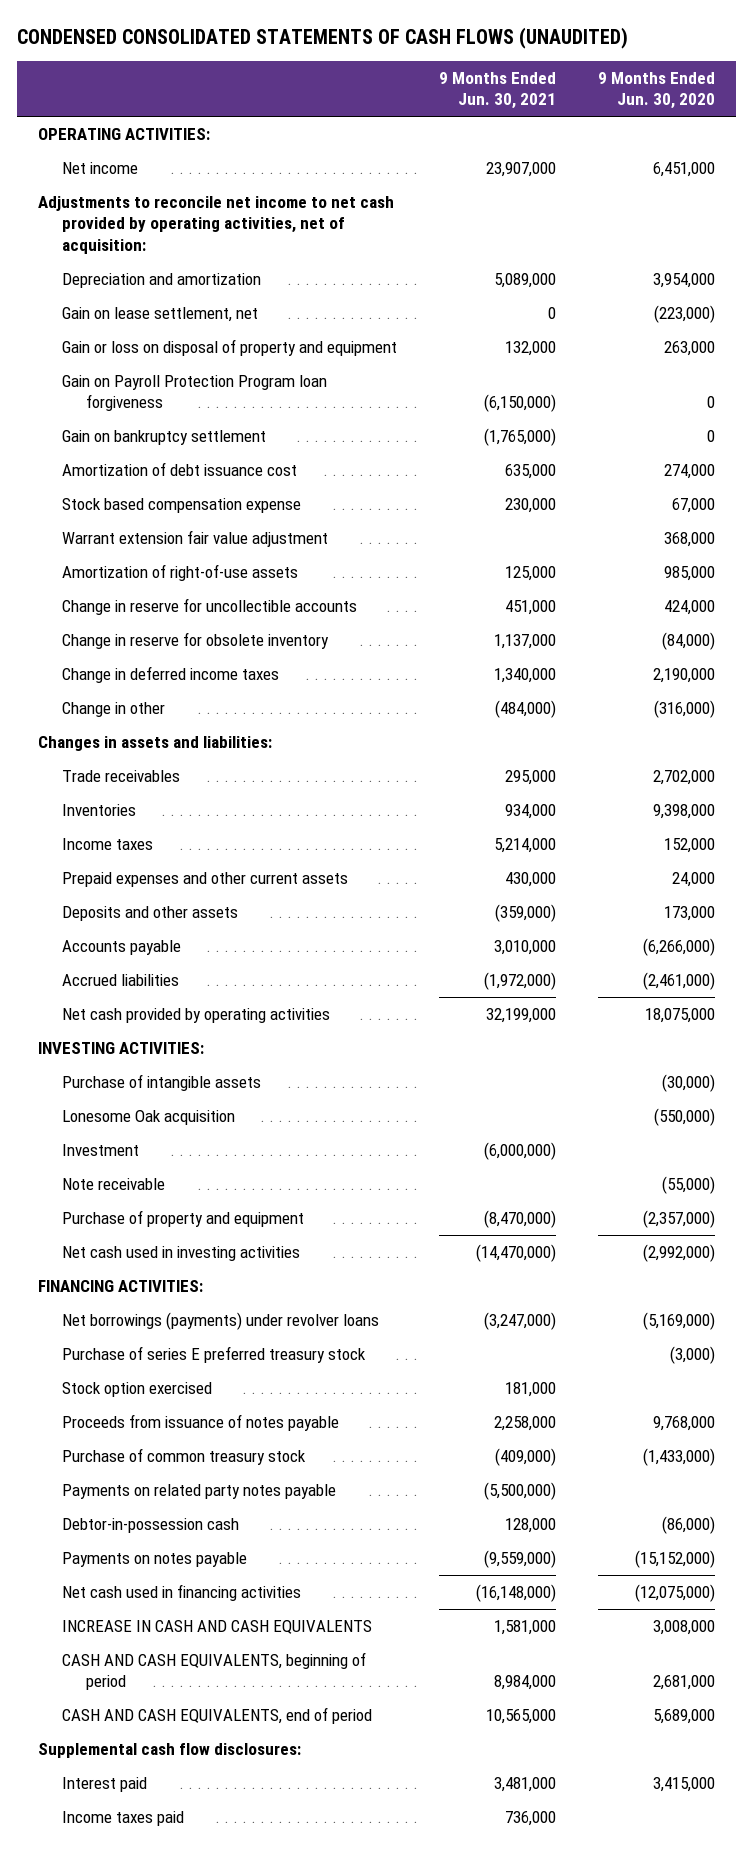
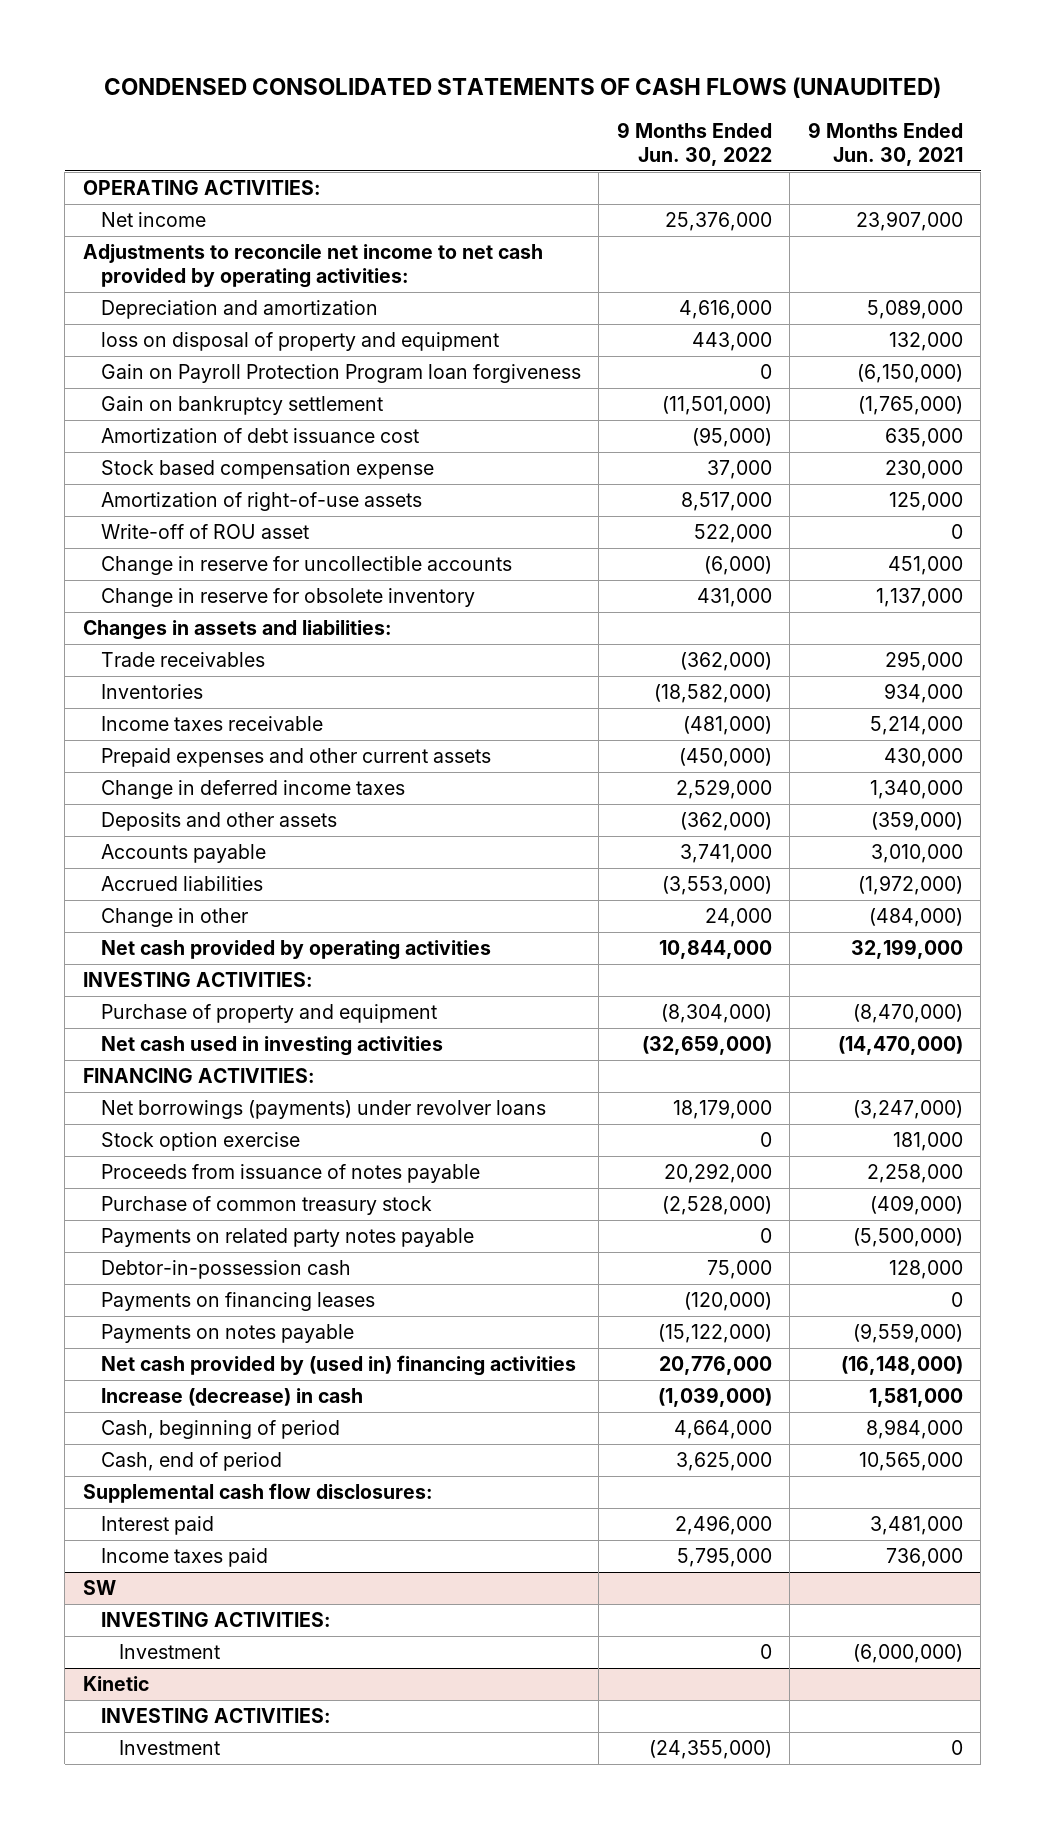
[597,71,715,110] 9 Months Ended Jun. 30, 2020 -> none
none -> [616,121,772,166] 9 Months Ended Jun. 30, 2022
[37,195,394,254] Adjustments to reconcile net income to net cash provided by operating activities, net of acquisition: -> [82,244,543,289] Adjustments to reconcile net income to net cash provided by operating activities:
[61,306,258,322] Gain on lease settlement, net -> none
[61,338,397,356] Gain or loss on disposal of property and equipment -> [100,332,499,352] loss on disposal of property and equipment
[61,529,328,547] Warrant extension fair value adjustment -> none
none -> [100,524,309,540] Write-off of ROU asset
[61,837,153,850] Income taxes -> [100,716,323,732] Income taxes receivable
[61,665,279,683] Change in deferred income taxes -> [100,780,405,800] Change in deferred income taxes
[61,701,165,717] Change in other -> [100,908,248,928] Change in other
[61,1073,261,1091] Purchase of intangible assets -> none
[61,1109,235,1125] Lonesome Oak acquisition -> none
[61,1143,139,1156] Investment -> none
[61,1177,165,1190] Note receivable -> none
[61,1345,366,1363] Purchase of series E preferred treasury stock -> none
[61,1381,212,1397] Stock option exercised -> [100,1132,300,1152] Stock option exercise
none -> [100,1292,375,1312] Payments on financing leases
[61,1583,301,1601] Net cash used in financing activities -> [100,1355,576,1377] Net cash provided by (used in) financing activities
[61,1619,372,1634] INCREASE IN CASH AND CASH EQUIVALENTS -> [100,1388,363,1407] Increase (decrease) in cash
[61,1651,366,1691] CASH AND CASH EQUIVALENTS, beginning of period -> [100,1420,340,1440] Cash, beginning of period
[61,1706,372,1724] CASH AND CASH EQUIVALENTS, end of period -> [100,1452,282,1472] Cash, end of period
none -> [82,1580,116,1596] SW
none -> [100,1612,331,1628] INVESTING ACTIVITIES:
none -> [119,1644,221,1660] Investment
none -> [82,1676,149,1692] Kinetic
none -> [100,1708,331,1724] INVESTING ACTIVITIES:
none -> [119,1740,221,1756] Investment

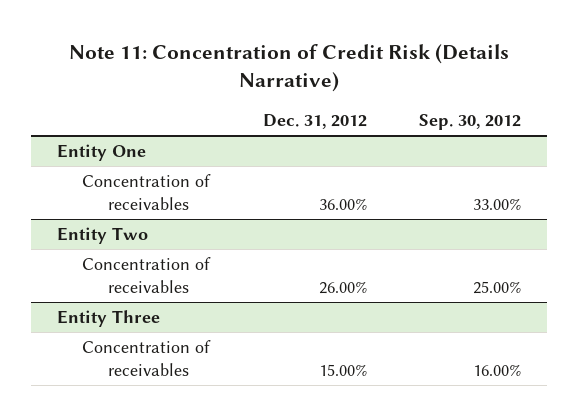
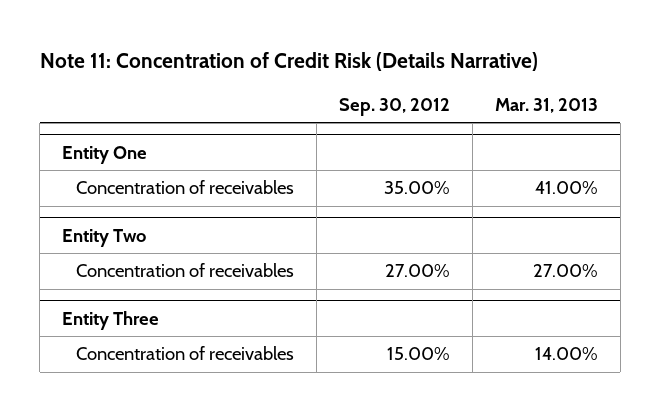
[262,114,367,130] Dec. 31, 2012 -> none
none -> [494,97,598,113] Mar. 31, 2013
[473,197,522,210] 33.00% -> [384,181,451,195] 35.00%
[473,280,522,294] 25.00% -> [385,264,451,278] 27.00%
[473,363,522,376] 16.00% -> [387,347,451,361] 15.00%

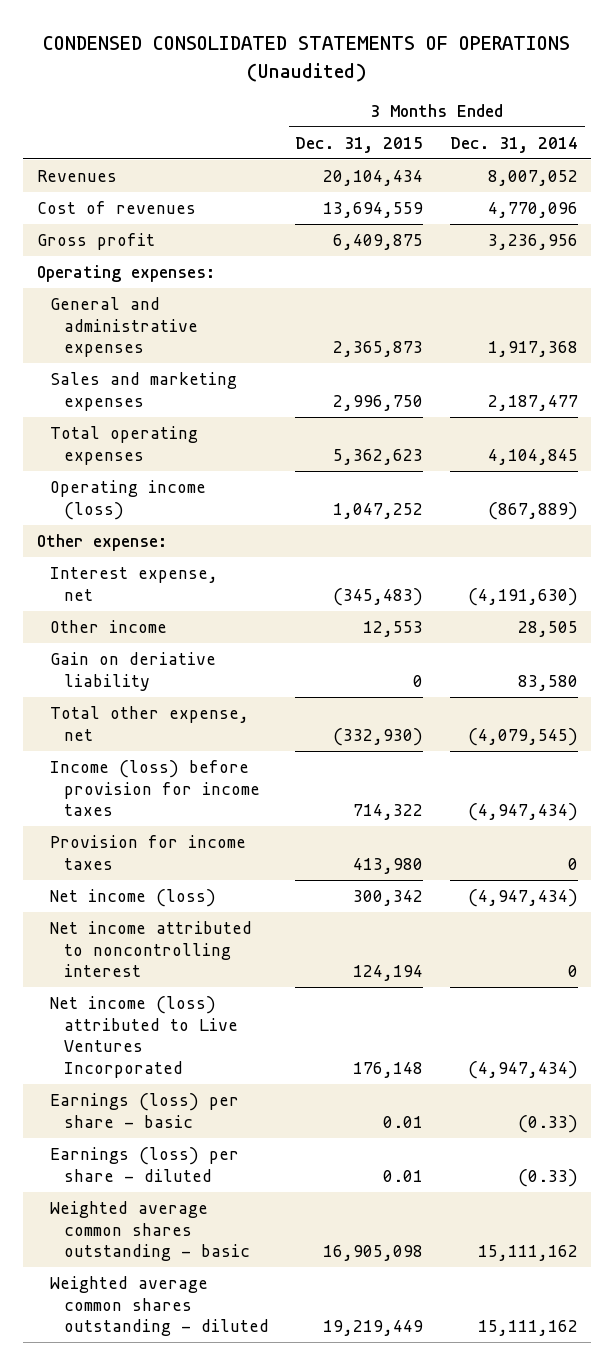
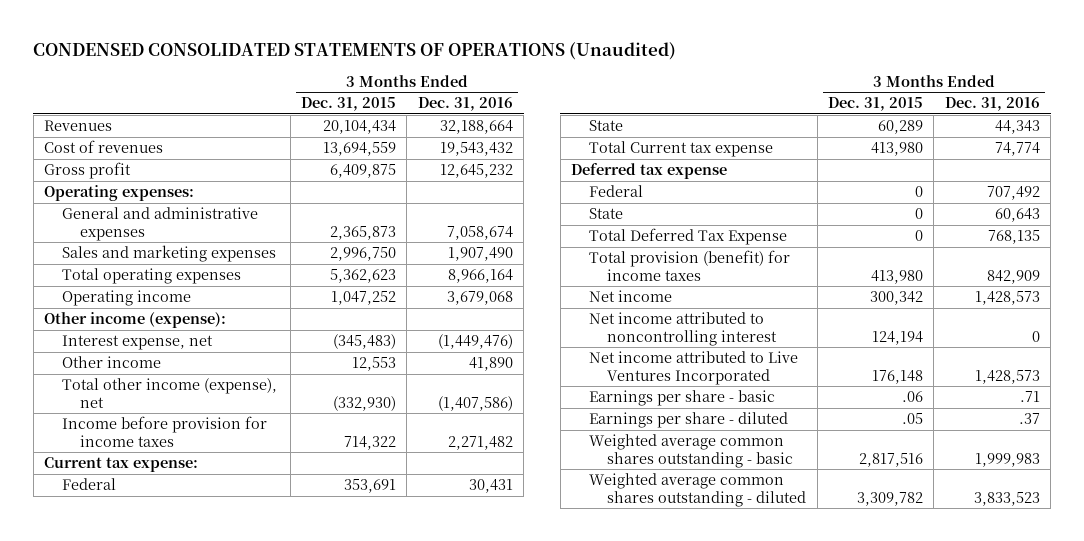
[449,136,578,153] Dec. 31, 2014 -> none
none -> [417,97,513,112] Dec. 31, 2016
[50,479,207,520] Operating income (loss) -> [62,290,192,307] Operating income
[36,533,167,551] Other expense: -> [44,312,227,329] Other income (expense):
[50,651,217,691] Gain on deriative liability -> none
[50,705,250,741] Total other expense, net -> [62,378,278,408] Total other income (expense), net
[50,759,260,817] Income (loss) before provision for income taxes -> [62,416,268,447] Income before provision for income taxes
none -> [44,457,199,473] Current tax expense:
none -> [62,478,117,491] Federal
none -> [589,120,624,132] State
none -> [589,141,774,158] Total Current tax expense
none -> [571,163,728,180] Deferred tax expense
none -> [589,185,644,198] Federal
none -> [589,208,624,220] State
none -> [589,228,788,246] Total Deferred Tax Expense
[50,834,247,870] Provision for income taxes -> [589,250,791,281] Total provision (benefit) for income taxes
[50,888,217,907] Net income (loss) -> [589,290,673,303] Net income
[50,995,238,1079] Net income (loss) attributed to Live Ventures Incorporated -> [589,351,799,385] Net income attributed to Live Ventures Incorporated
[50,1092,240,1128] Earnings (loss) per share - basic -> [589,390,776,407] Earnings per share - basic
[383,1115,424,1128] 0.01 -> [901,391,923,403] .06
[50,1146,240,1182] Earnings (loss) per share - diluted -> [589,412,789,429] Earnings per share - diluted
[383,1169,424,1182] 0.01 -> [901,413,923,425] .05
[323,1245,424,1262] 16,905,098 -> [858,452,923,467] 2,817,516
[323,1320,424,1337] 19,219,449 -> [856,491,923,506] 3,309,782

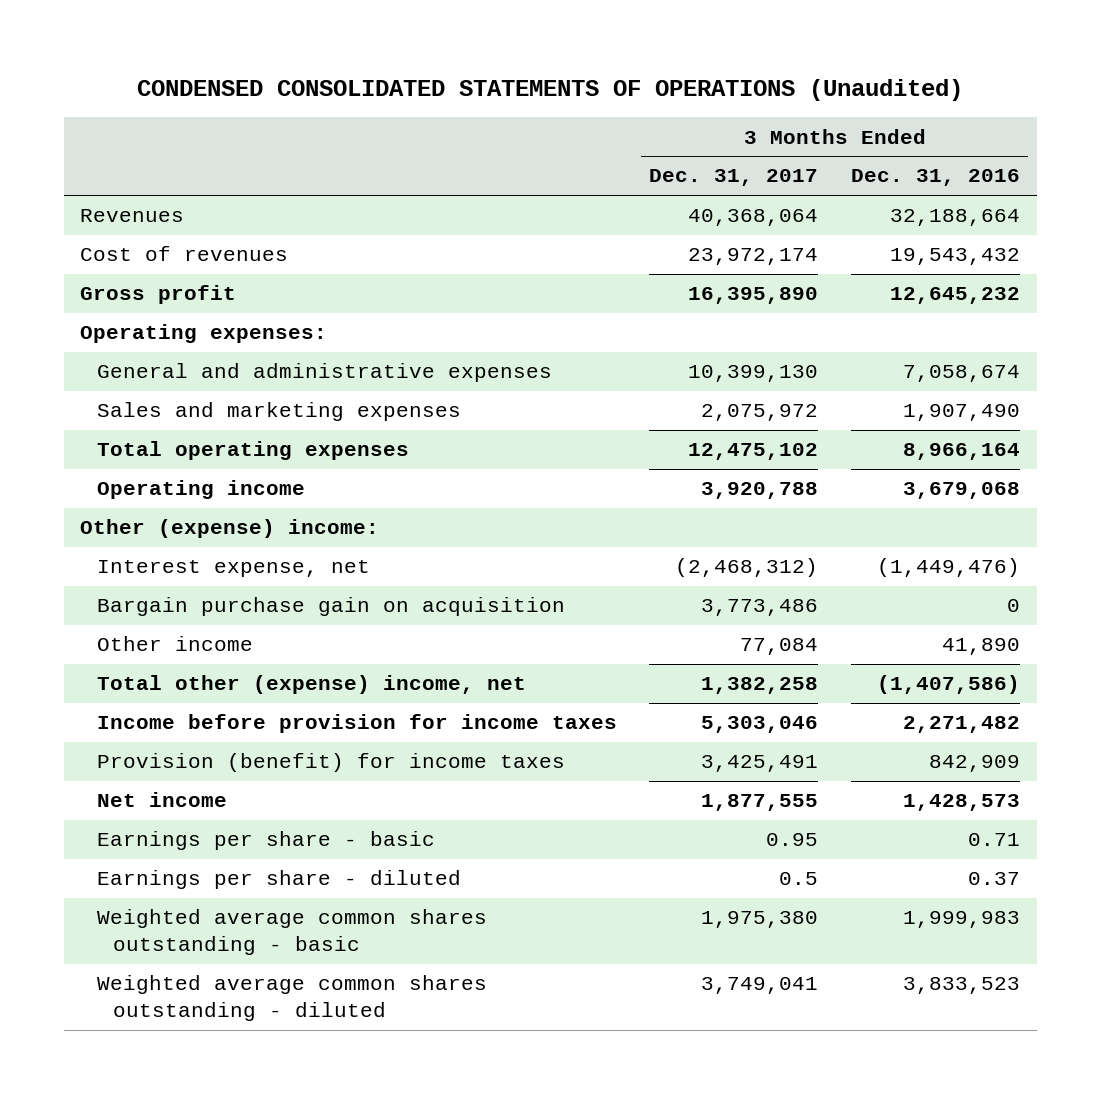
[301,97,397,112] Dec. 31, 2015 -> none
none -> [649,169,819,187] Dec. 31, 2017
[44,312,227,329] Other income (expense): -> [80,519,380,539] Other (expense) income:
none -> [96,597,565,617] Bargain purchase gain on acquisition
[62,378,278,408] Total other income (expense), net -> [96,675,526,695] Total other (expense) income, net
[44,457,199,473] Current tax expense: -> none
[62,478,117,491] Federal -> none
[589,120,624,132] State -> none
[589,141,774,158] Total Current tax expense -> none
[571,163,728,180] Deferred tax expense -> none
[589,185,644,198] Federal -> none
[589,208,624,220] State -> none
[589,228,788,246] Total Deferred Tax Expense -> none
[589,250,791,281] Total provision (benefit) for income taxes -> [96,753,565,773] Provision (benefit) for income taxes
[589,312,778,346] Net income attributed to noncontrolling interest -> none
[589,351,799,385] Net income attributed to Live Ventures Incorporated -> none
[1019,391,1040,403] .71 -> [968,833,1021,847] 0.71
[1018,413,1040,425] .37 -> [968,872,1021,886] 0.37

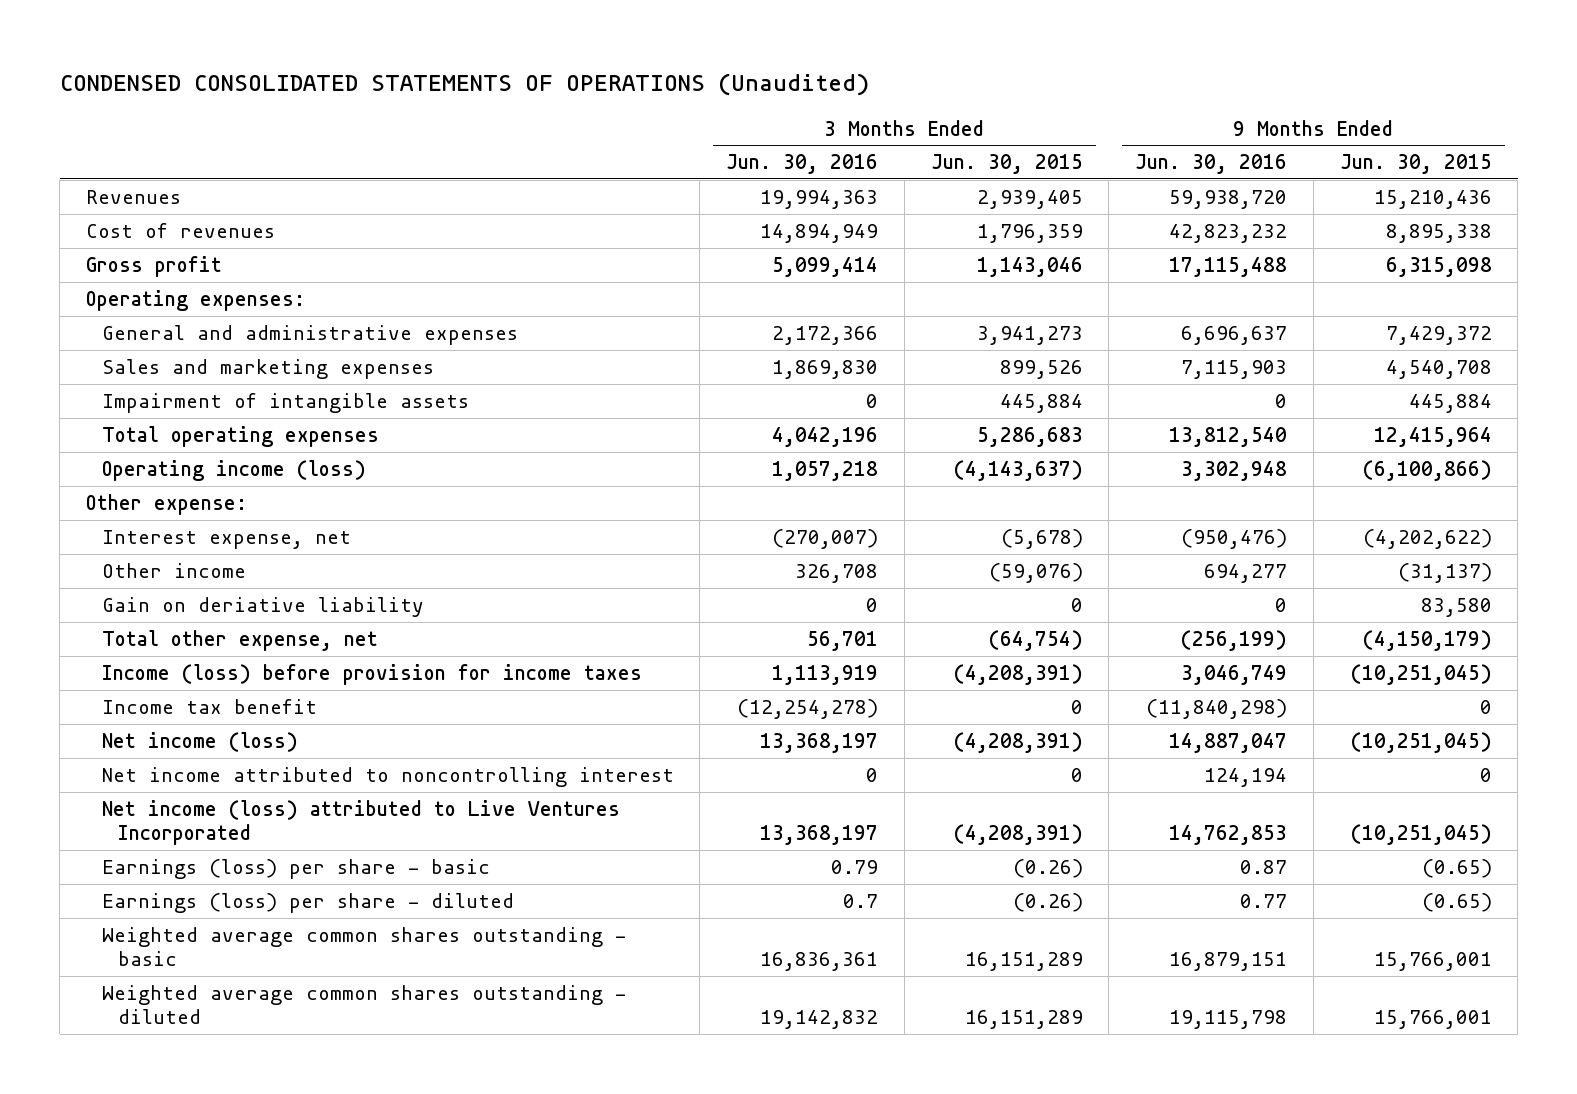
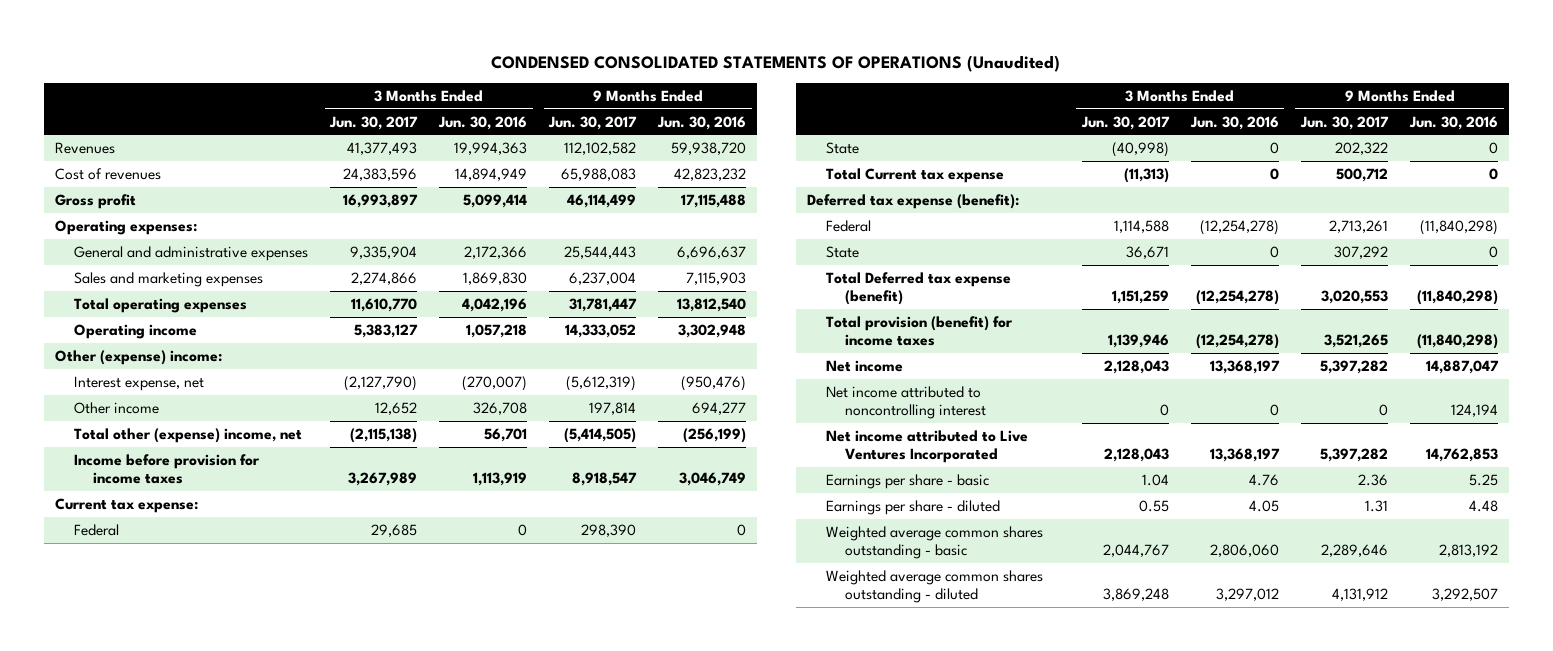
[930,154,1083,175] Jun. 30, 2015 -> none
[1339,154,1492,175] Jun. 30, 2015 -> none
none -> [329,115,419,130] Jun. 30, 2017
none -> [548,115,638,130] Jun. 30, 2017
[101,392,469,413] Impairment of intangible assets -> none
[101,459,366,481] Operating income (loss) -> [74,323,198,339] Operating income
[85,493,247,515] Other expense: -> [54,349,222,365] Other (expense) income:
[101,596,424,617] Gain on deriative liability -> none
[101,629,378,651] Total other expense, net -> [74,427,303,443] Total other (expense) income, net
[101,663,642,685] Income (loss) before provision for income taxes -> [74,453,261,485] Income before provision for income taxes
none -> [54,497,198,513] Current tax expense:
none -> [74,523,120,536] Federal
none -> [825,141,859,154] State
none -> [825,167,1004,183] Total Current tax expense
none -> [806,193,1019,209] Deferred tax expense (benefit):
none -> [825,219,871,232] Federal
none -> [825,245,859,258] State
none -> [825,271,1011,306] Total Deferred tax expense (benefit)
[101,698,317,714] Income tax benefit -> [825,315,1013,347] Total provision (benefit) for income taxes
[101,731,298,752] Net income (loss) -> [825,359,903,372] Net income
[101,799,620,846] Net income (loss) attributed to Live Ventures Incorporated -> [825,429,1028,464] Net income attributed to Live Ventures Incorporated
[101,858,490,879] Earnings (loss) per share - basic -> [825,473,989,489] Earnings per share - basic
[831,859,879,874] 0.79 -> [1248,473,1279,486] 4.76
[1240,859,1288,874] 0.87 -> [1469,473,1499,486] 5.25
[101,892,514,913] Earnings (loss) per share - diluted -> [825,499,1000,515] Earnings per share - diluted
[843,893,879,908] 0.7 -> [1248,499,1279,512] 4.05
[1240,893,1288,908] 0.77 -> [1469,499,1499,512] 4.48
[760,952,879,972] 16,836,361 -> [1209,544,1279,558] 2,806,060
[1169,952,1288,972] 16,879,151 -> [1439,544,1499,558] 2,813,192
[760,1010,879,1030] 19,142,832 -> [1215,588,1279,602] 3,297,012
[1169,1010,1288,1030] 19,115,798 -> [1432,588,1499,602] 3,292,507

